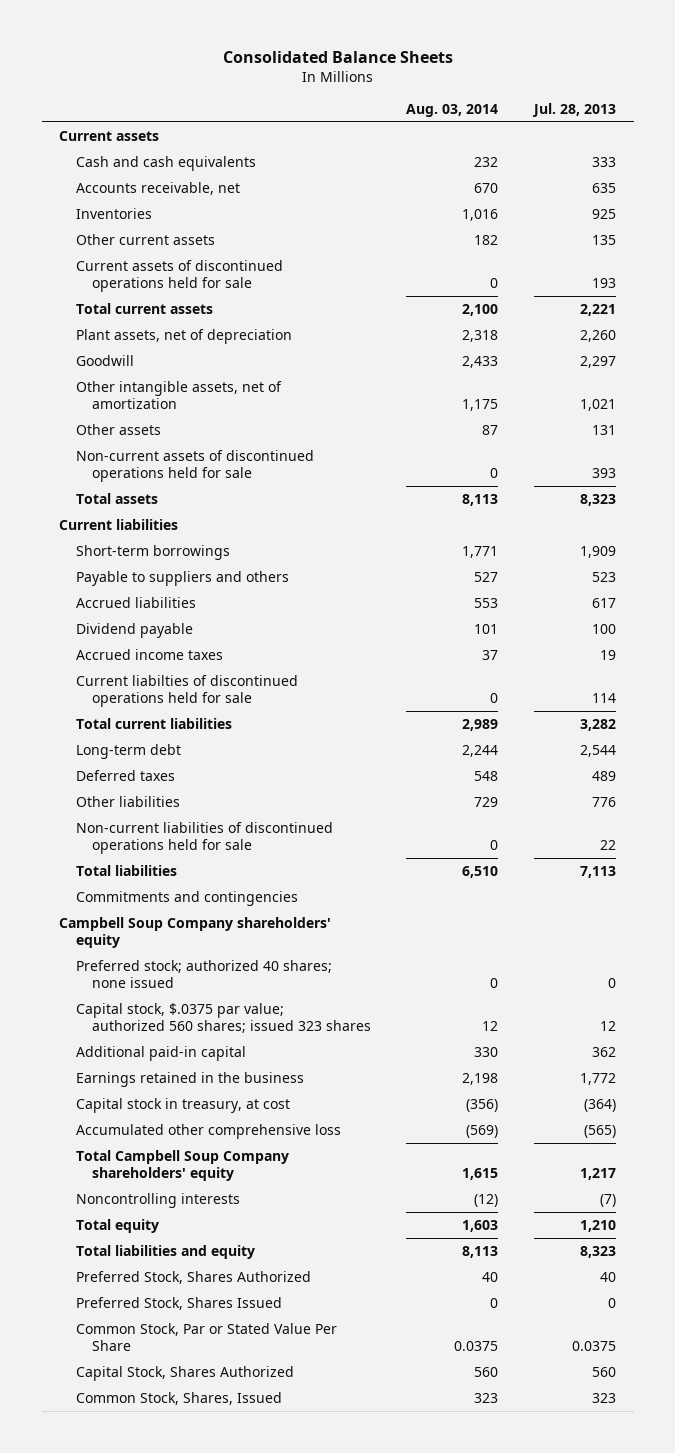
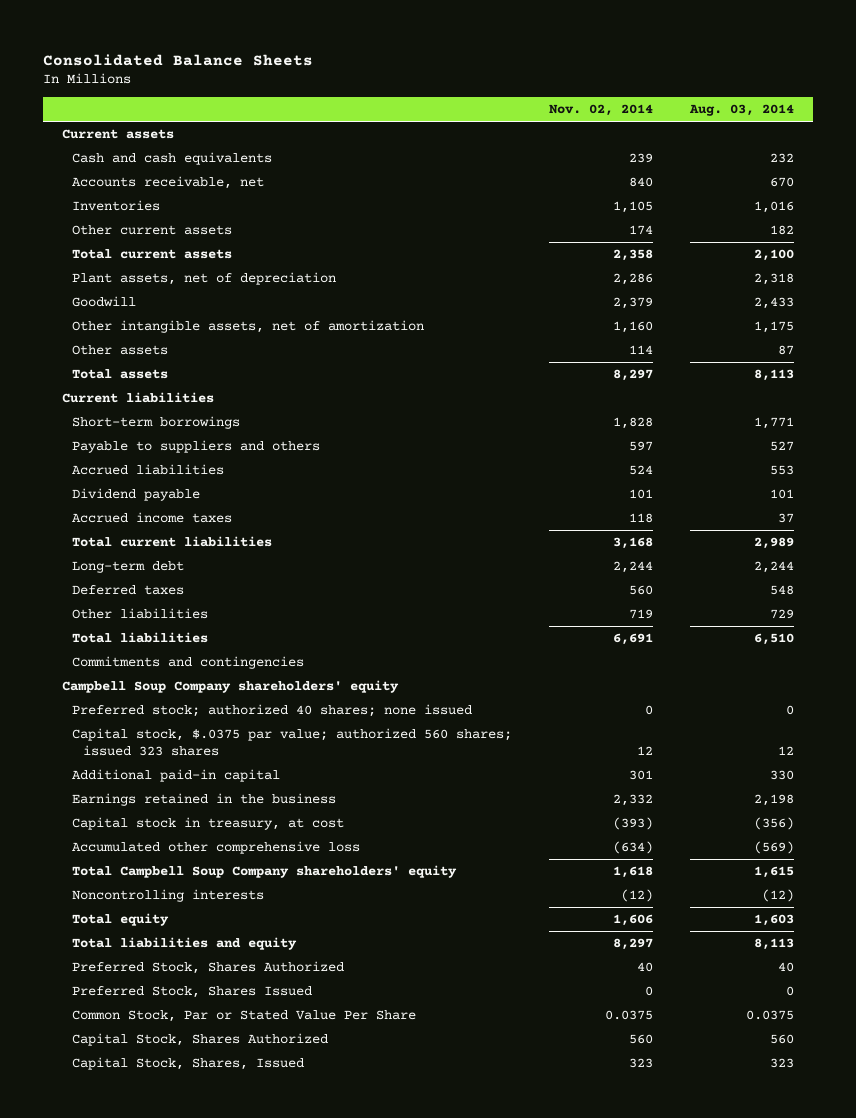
[531,102,616,117] Jul. 28, 2013 -> none
none -> [549,104,654,117] Nov. 02, 2014
[75,260,283,292] Current assets of discontinued operations held for sale -> none
[75,450,314,482] Non-current assets of discontinued operations held for sale -> none
[75,675,298,707] Current liabilties of discontinued operations held for sale -> none
[75,822,333,854] Non-current liabilities of discontinued operations held for sale -> none
[75,1392,282,1406] Common Stock, Shares, Issued -> [72,1057,305,1071] Capital Stock, Shares, Issued

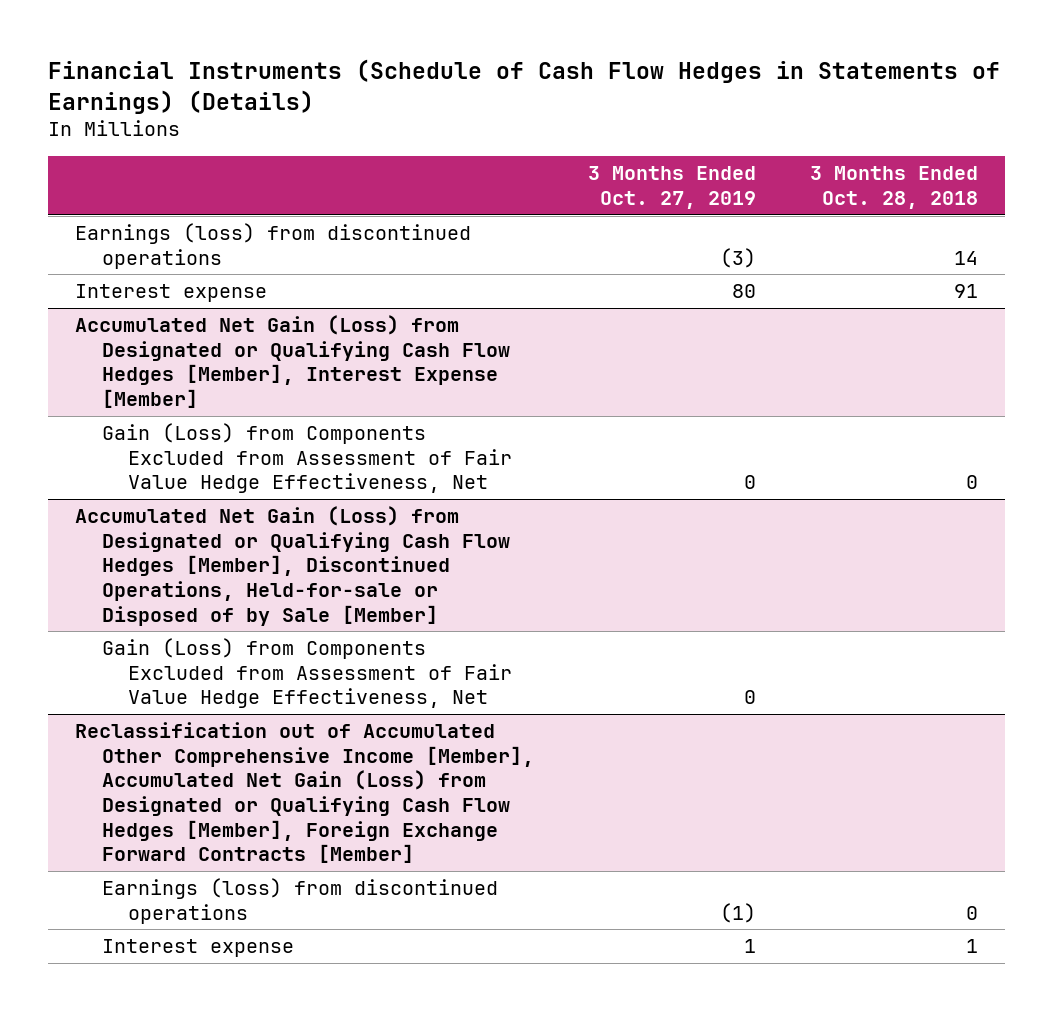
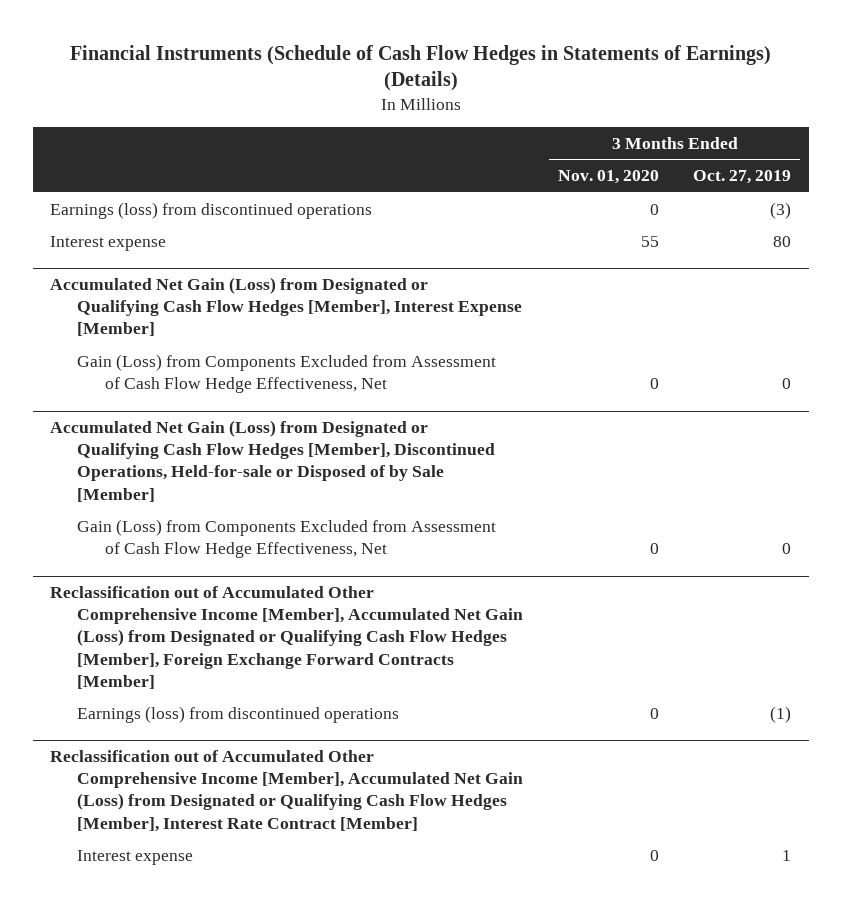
[810,166,979,210] 3 Months Ended Oct. 28, 2018 -> none
none -> [557,170,659,185] Nov. 01, 2020
[101,423,513,494] Gain (Loss) from Components Excluded from Assessment of Fair Value Hedge Effectiveness, Net -> [77,353,497,394] Gain (Loss) from Components Excluded from Assessment of Cash Flow Hedge Effectiveness, Net
[101,638,513,709] Gain (Loss) from Components Excluded from Assessment of Fair Value Hedge Effectiveness, Net -> [77,518,497,559] Gain (Loss) from Components Excluded from Assessment of Cash Flow Hedge Effectiveness, Net
none -> [49,749,524,832] Reclassification out of Accumulated Other Comprehensive Income [Member], Accumulated Net Gain (Loss) from Designated or Qualifying Cash Flow Hedges [Member], Interest Rate Contract [Member]

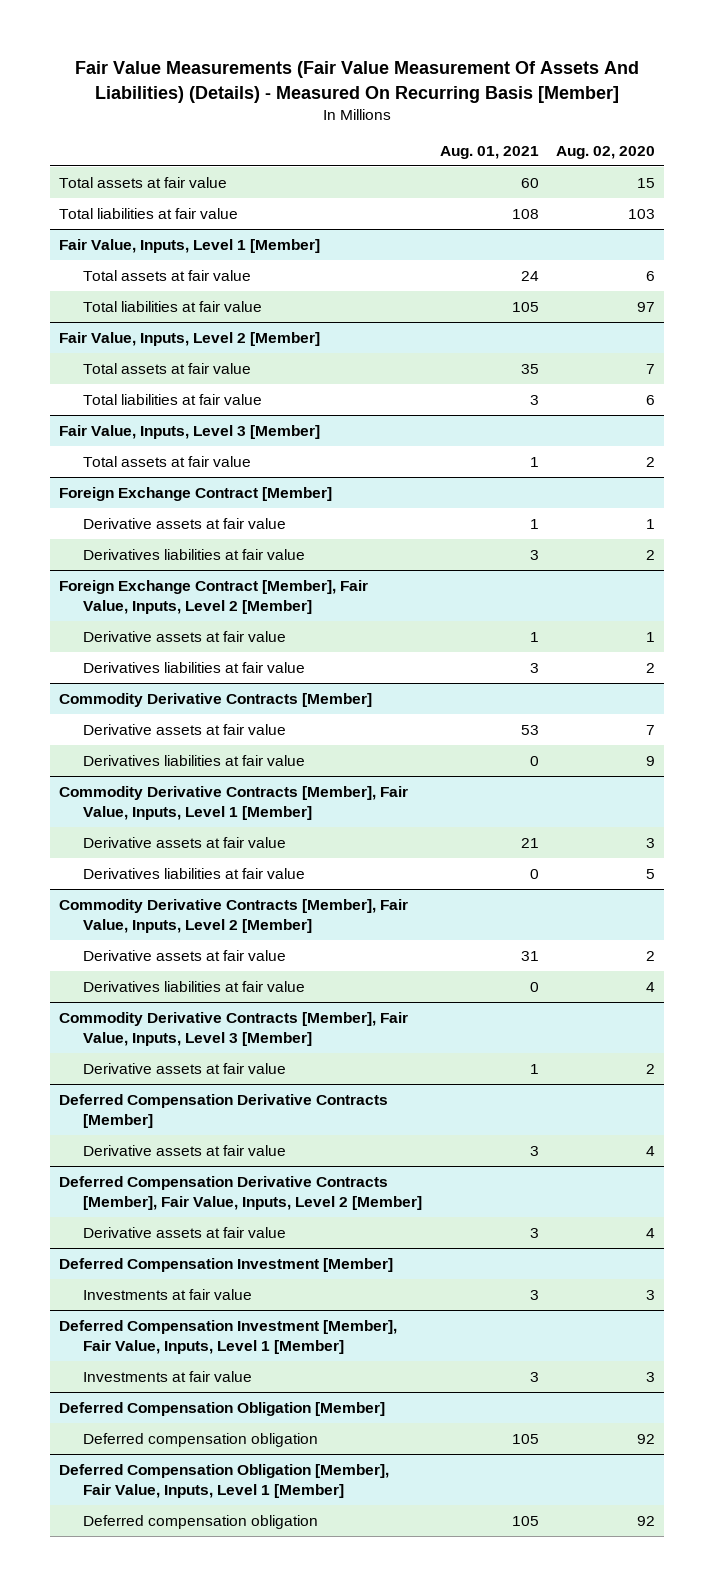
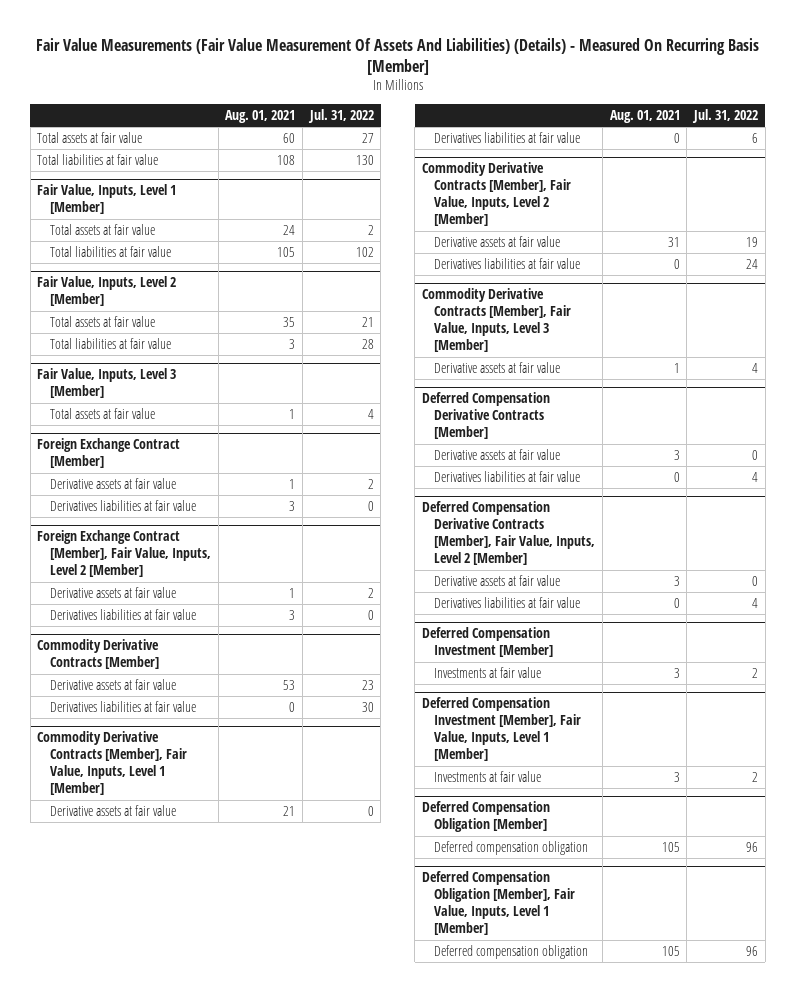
[556,145,656,159] Aug. 02, 2020 -> none
none -> [307,108,374,123] Jul. 31, 2022
none -> [434,470,581,482] Derivatives liabilities at fair value
none -> [434,596,581,608] Derivatives liabilities at fair value

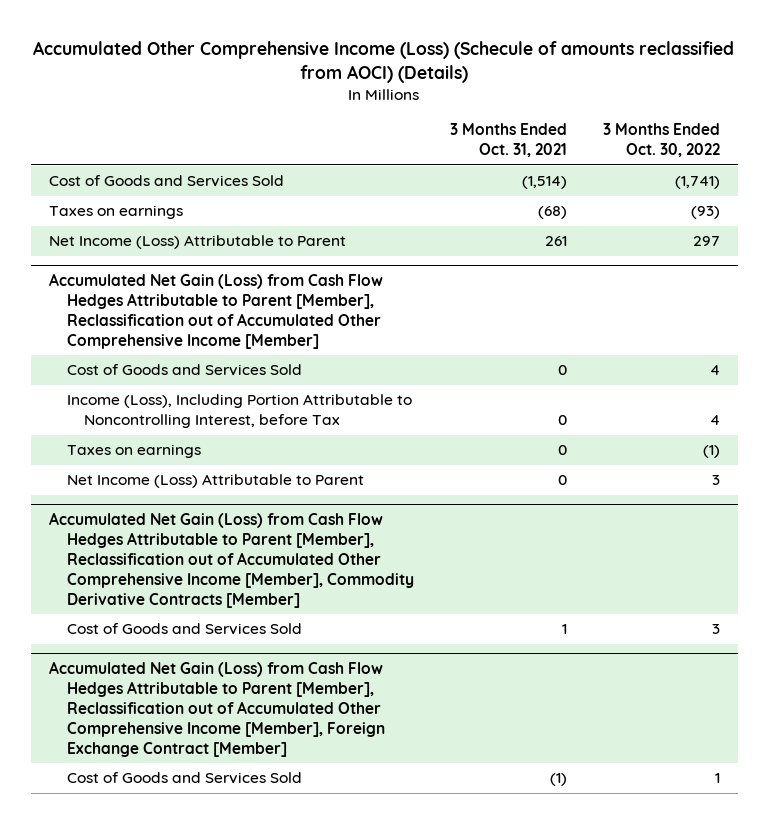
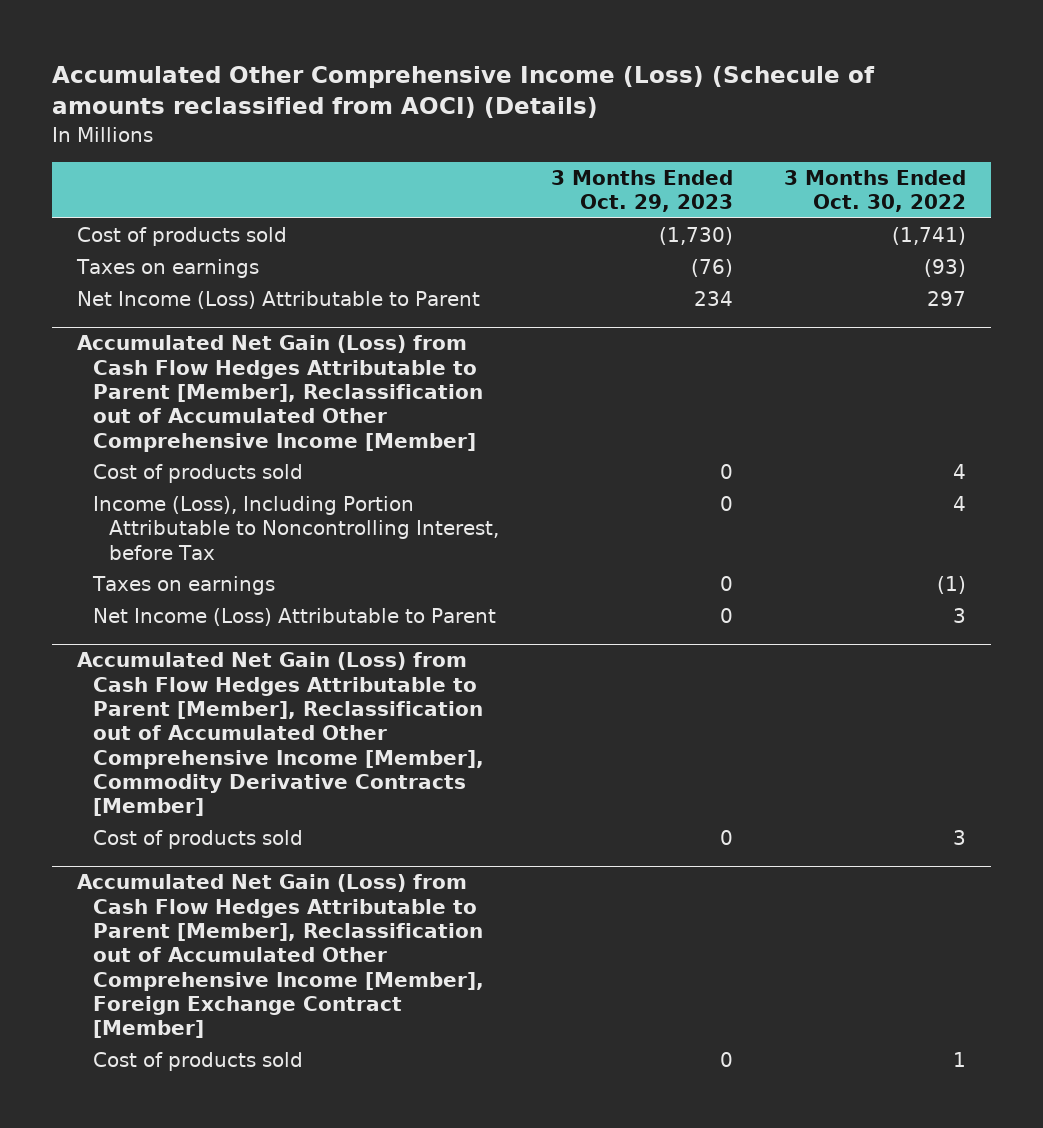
[449,123,567,158] 3 Months Ended Oct. 31, 2021 -> none
none -> [550,169,733,213] 3 Months Ended Oct. 29, 2023
[48,175,284,188] Cost of Goods and Services Sold -> [77,227,288,247] Cost of products sold
[66,364,302,377] Cost of Goods and Services Sold -> [93,464,304,484] Cost of products sold
[66,623,302,636] Cost of Goods and Services Sold -> [93,830,304,850] Cost of products sold
[66,772,302,785] Cost of Goods and Services Sold -> [93,1052,304,1072] Cost of products sold

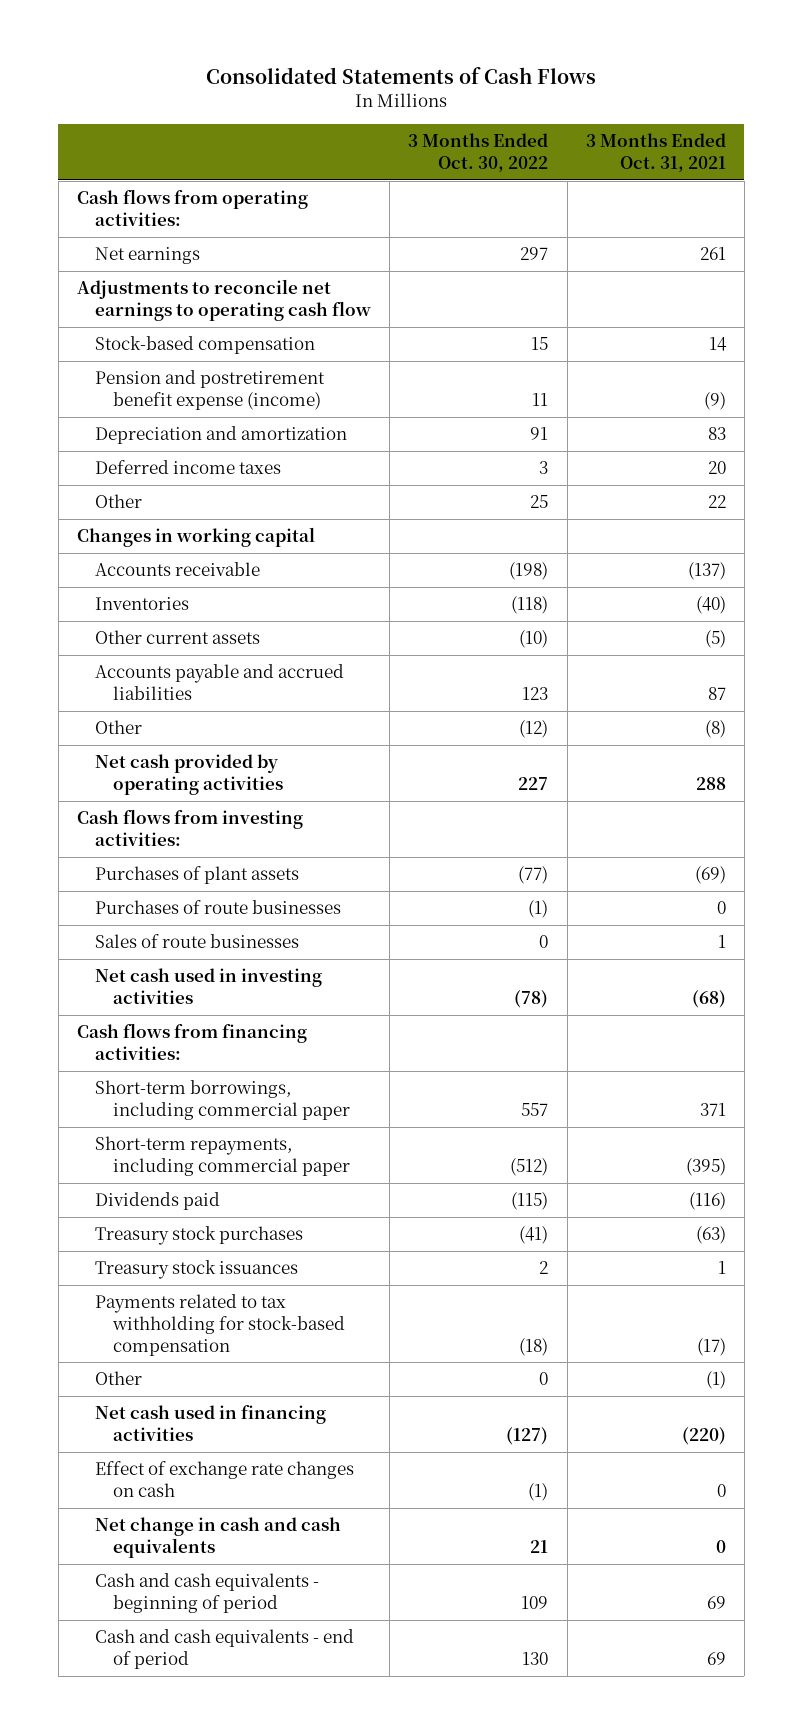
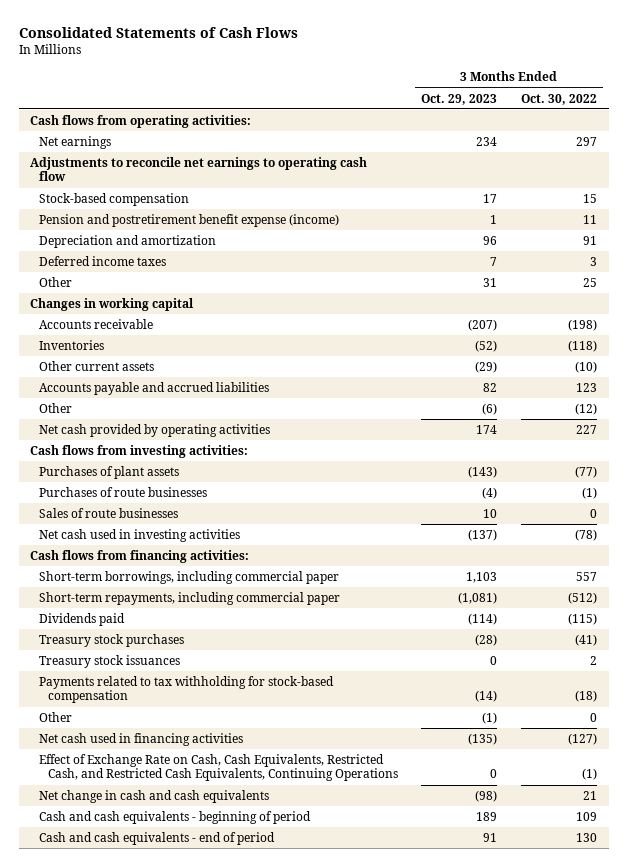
[585,132,726,172] 3 Months Ended Oct. 31, 2021 -> none
none -> [421,93,498,105] Oct. 29, 2023
[94,1460,354,1497] Effect of exchange rate changes on cash -> [39,753,398,782] Effect of Exchange Rate on Cash, Cash Equivalents, Restricted Cash, and Restricted Cash Equivalents, Continuing Operations

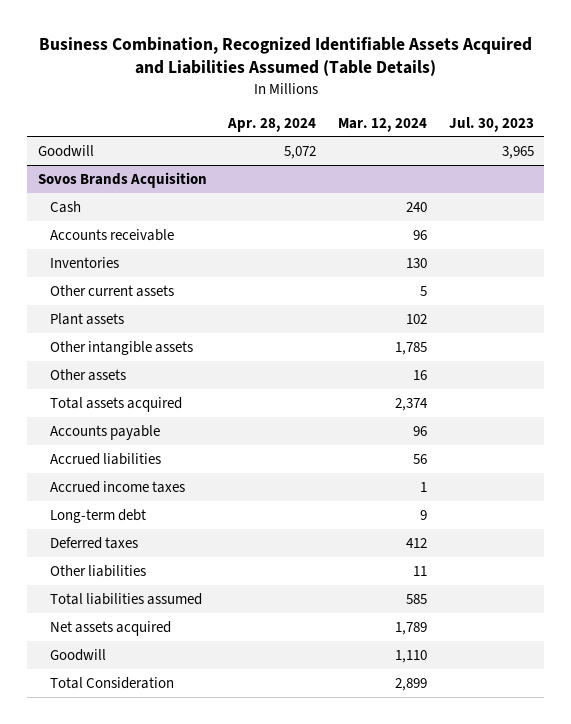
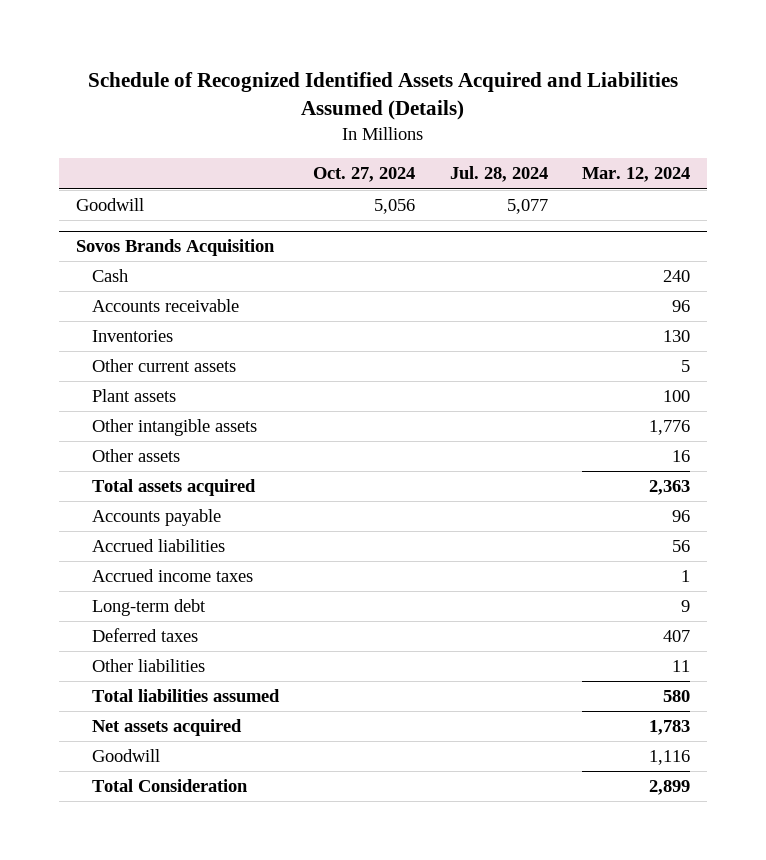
[38,37,532,77] Business Combination, Recognized Identifiable Assets Acquired and Liabilities Assumed (Table Details) -> [88,71,679,121] Schedule of Recognized Identified Assets Acquired and Liabilities Assumed (Details)
[227,117,317,132] Apr. 28, 2024 -> none
[448,116,534,132] Jul. 30, 2023 -> none
none -> [313,167,416,183] Oct. 27, 2024
none -> [449,166,548,183] Jul. 28, 2024
[405,313,427,324] 102 -> [663,390,691,403] 100
[394,341,427,355] 1,785 -> [649,420,691,436] 1,776
[394,397,428,411] 2,374 -> [649,480,691,496] 2,363
[405,537,427,548] 412 -> [663,630,691,643] 407
[405,593,427,604] 585 -> [663,690,691,703] 580
[394,621,427,635] 1,789 -> [649,720,691,736] 1,783
[394,649,427,663] 1,110 -> [649,750,691,766] 1,116

